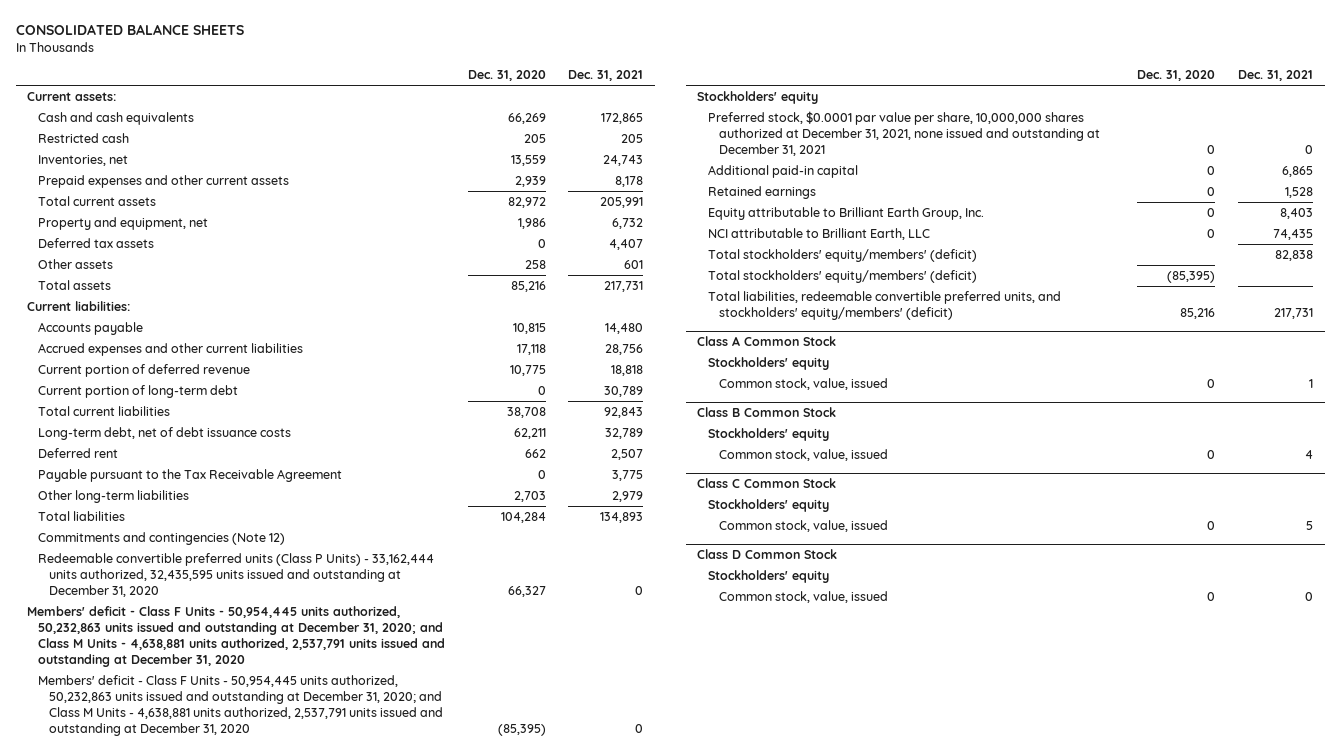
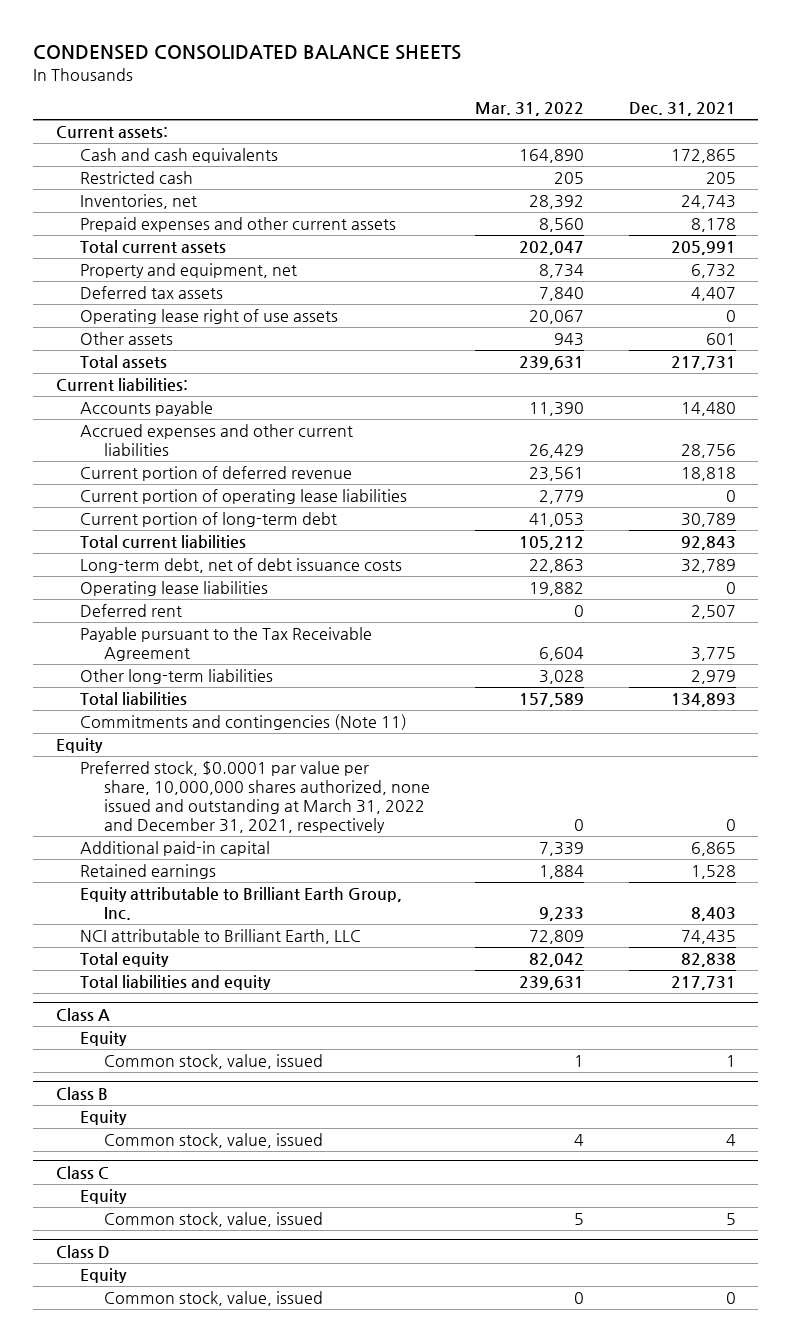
[15,23,244,35] CONSOLIDATED BALANCE SHEETS -> [33,45,462,61] CONDENSED CONSOLIDATED BALANCE SHEETS
[467,69,546,81] Dec. 31, 2020 -> none
none -> [474,102,584,117] Mar. 31, 2022
none -> [79,309,338,325] Operating lease right of use assets
none -> [79,489,407,505] Current portion of operating lease liabilities
none -> [79,581,268,597] Operating lease liabilities
[37,552,434,598] Redeemable convertible preferred units (Class P Units) - 33,162,444 units authorized, 32,435,595 units issued and outstanding at December 31, 2020 -> none
[27,605,445,668] Members' deficit - Class F Units - 50,954,445 units authorized, 50,232,863 units issued and outstanding at December 31, 2020; and Class M Units - 4,638,881 units authorized, 2,537,791 units issued and outstanding at December 31, 2020 -> none
[37,674,443,737] Members' deficit - Class F Units - 50,954,445 units authorized, 50,232,863 units issued and outstanding at December 31, 2020; and Class M Units - 4,638,881 units authorized, 2,537,791 units issued and outstanding at December 31, 2020 -> none
[37,531,285,545] Commitments and contingencies (Note 12) -> [79,714,407,731] Commitments and contingencies (Note 11)
[696,90,818,104] Stockholders' equity -> [55,738,103,754] Equity
[707,110,1100,157] Preferred stock, $0.0001 par value per share, 10,000,000 shares authorized at December 31, 2021, none issued and outstanding at December 31, 2021 -> [79,761,431,833] Preferred stock, $0.0001 par value per share, 10,000,000 shares authorized, none issued and outstanding at March 31, 2022 and December 31, 2021, respectively
[707,269,977,283] Total stockholders' equity/members' (deficit) -> none
[707,248,977,262] Total stockholders' equity/members' (deficit) -> [79,952,169,968] Total equity
[707,290,1061,321] Total liabilities, redeemable convertible preferred units, and stockholders' equity/members' (deficit) -> [79,975,271,991] Total liabilities and equity
[696,336,836,347] Class A Common Stock -> [55,1007,110,1021] Class A
[707,356,829,370] Stockholders' equity -> [79,1031,127,1047] Equity
[696,407,836,418] Class B Common Stock -> [55,1086,108,1100] Class B
[707,427,829,441] Stockholders' equity -> [79,1110,127,1126] Equity
[696,478,836,489] Class C Common Stock -> [55,1165,109,1179] Class C
[707,498,829,512] Stockholders' equity -> [79,1189,127,1205] Equity
[696,549,837,560] Class D Common Stock -> [55,1244,110,1258] Class D
[707,569,829,583] Stockholders' equity -> [79,1268,127,1284] Equity

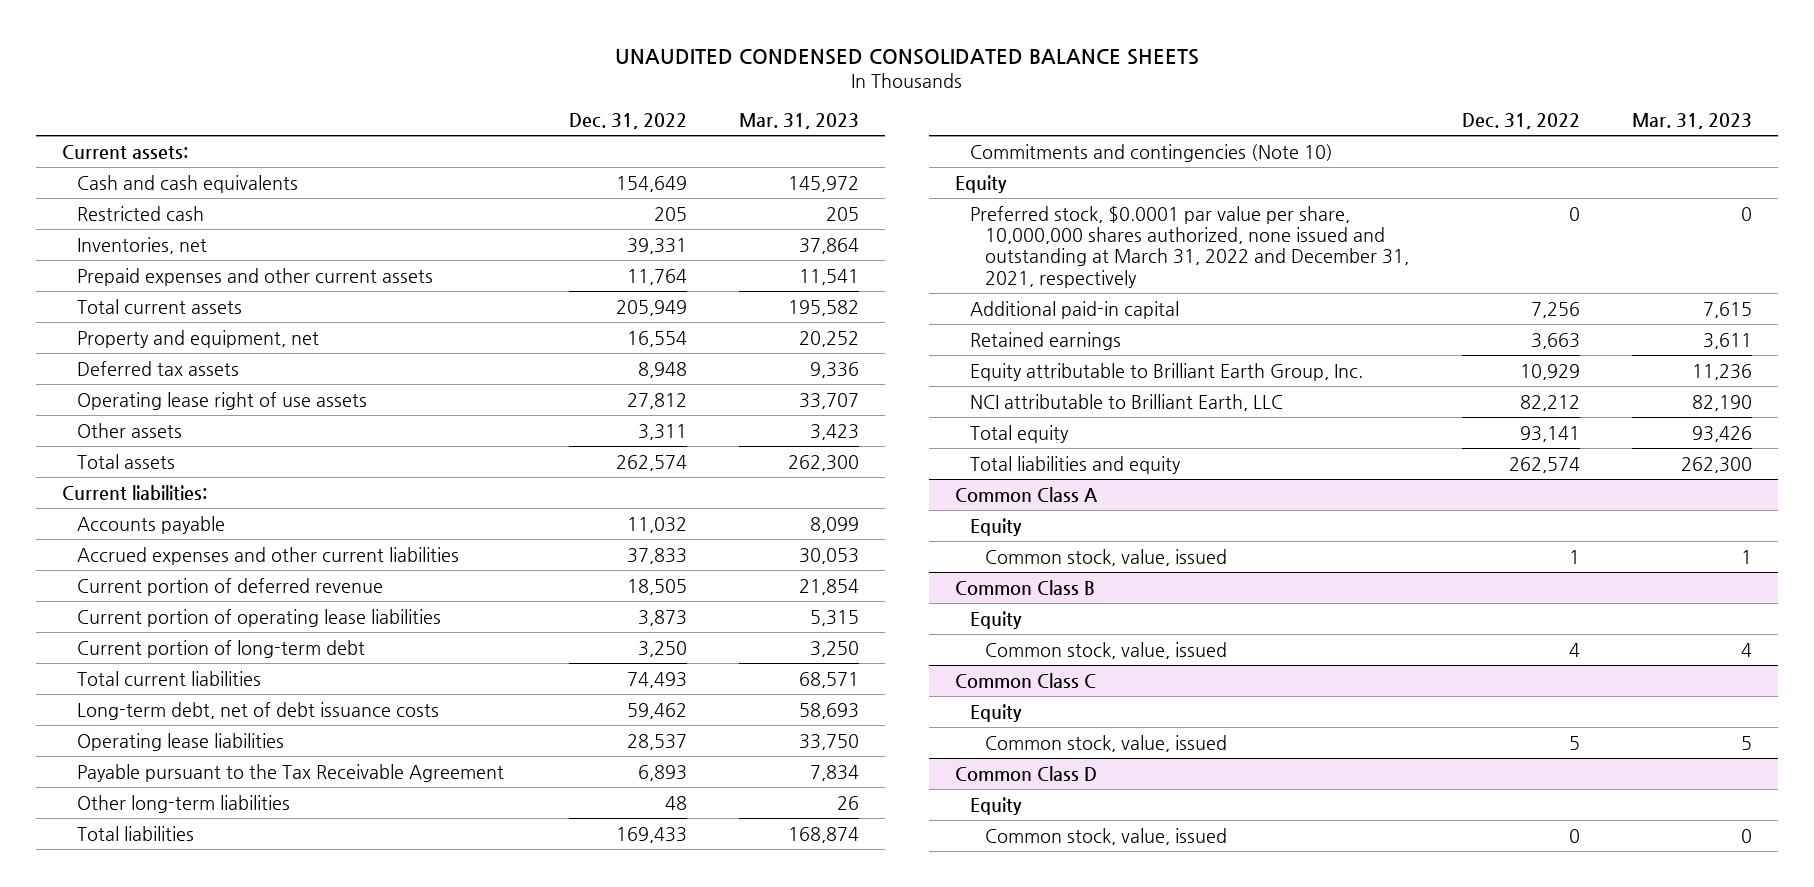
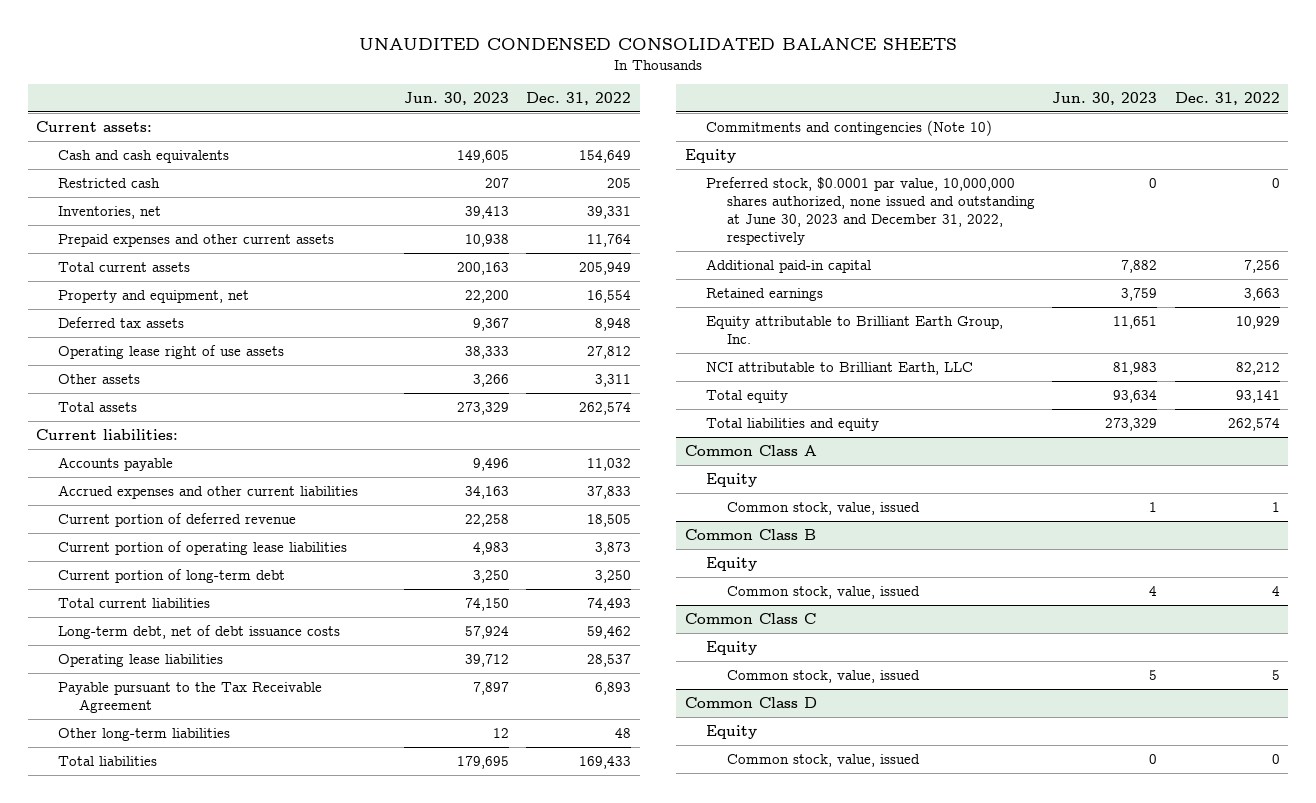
[739,112,860,129] Mar. 31, 2023 -> none
none -> [404,92,510,106] Jun. 30, 2023
[970,205,1410,288] Preferred stock, $0.0001 par value per share, 10,000,000 shares authorized, none issued and outstanding at March 31, 2022 and December 31, 2021, respectively -> [706,176,1036,245] Preferred stock, $0.0001 par value, 10,000,000 shares authorized, none issued and outstanding at June 30, 2023 and December 31, 2022, respectively

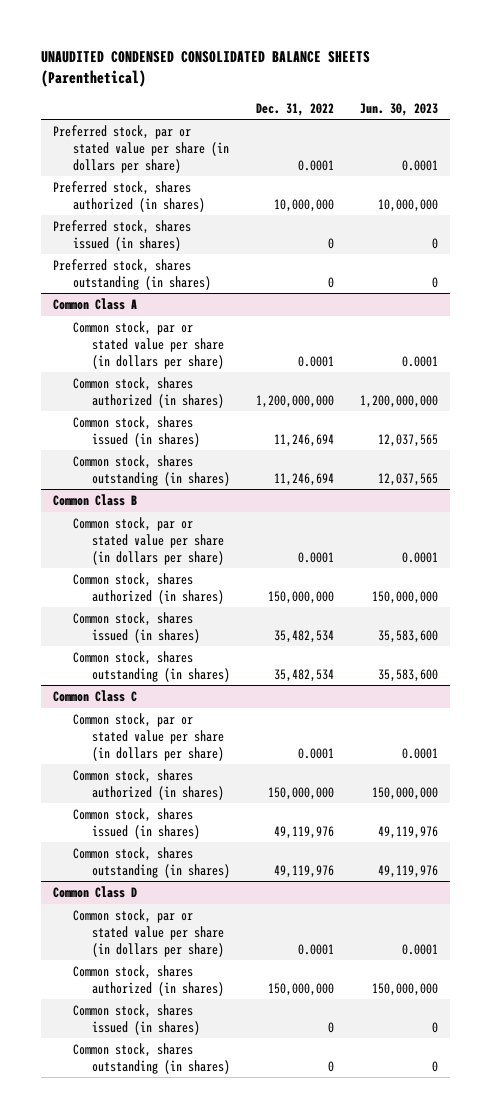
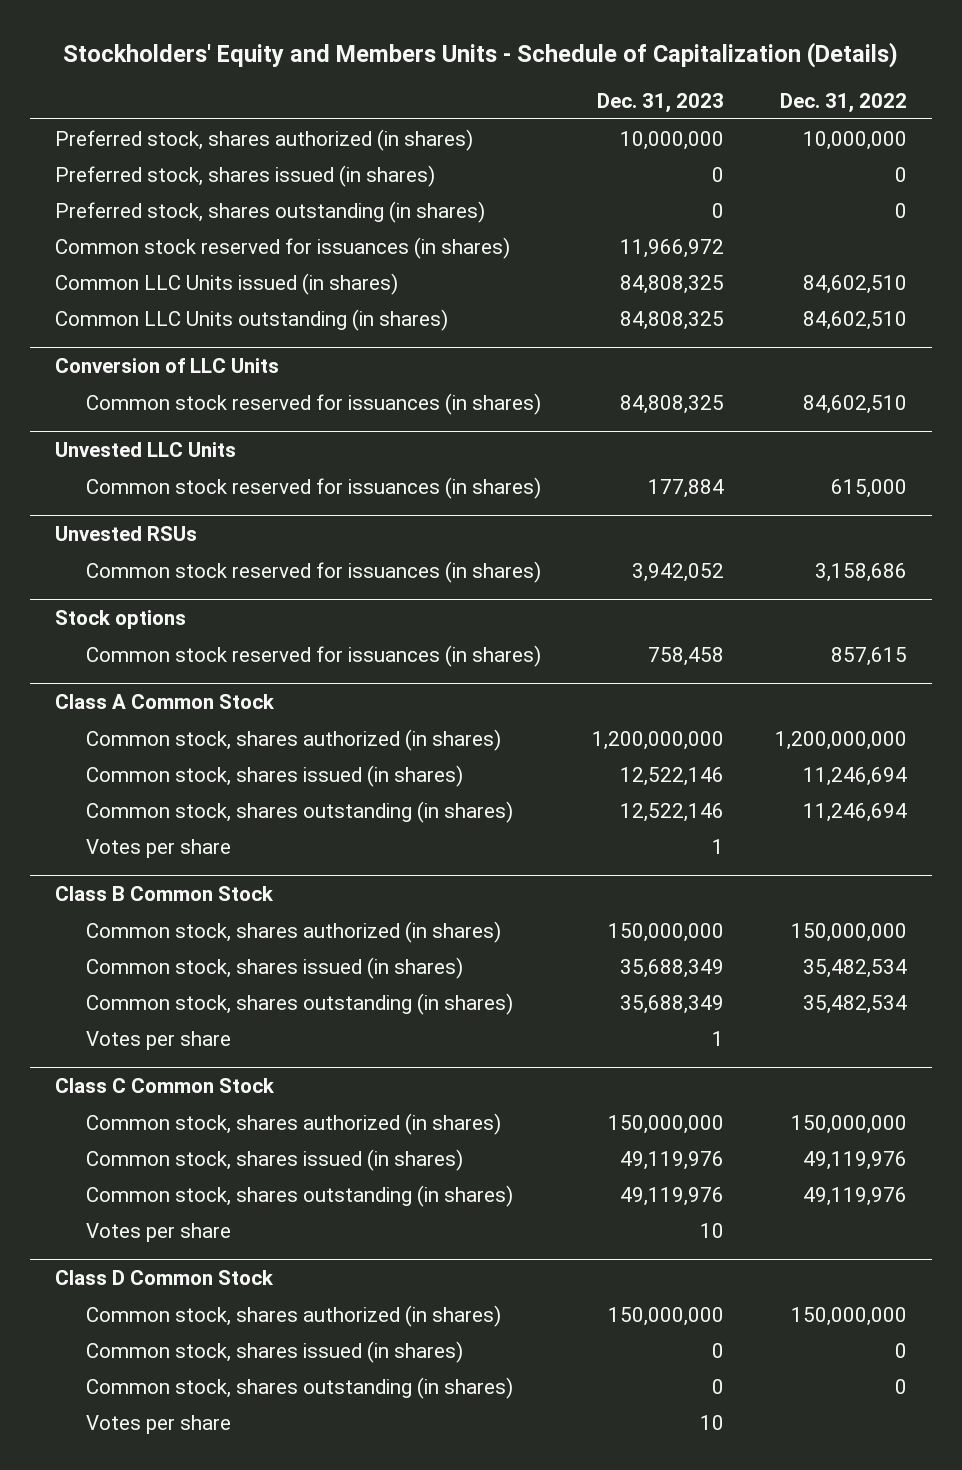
[40,50,370,87] UNAUDITED CONDENSED CONSOLIDATED BALANCE SHEETS (Parenthetical) -> [62,41,898,68] Stockholders' Equity and Members Units - Schedule of Capitalization (Details)
[359,102,438,116] Jun. 30, 2023 -> none
none -> [596,93,724,114] Dec. 31, 2023
[53,125,229,173] Preferred stock, par or stated value per share (in dollars per share) -> none
[72,321,224,369] Common stock, par or stated value per share (in dollars per share) -> none
none -> [55,236,511,259] Common stock reserved for issuances (in shares)
none -> [55,272,399,295] Common LLC Units issued (in shares)
none -> [55,308,449,331] Common LLC Units outstanding (in shares)
none -> [55,358,280,374] Conversion of LLC Units
none -> [86,392,542,415] Common stock reserved for issuances (in shares)
none -> [55,442,237,458] Unvested LLC Units
none -> [86,476,542,499] Common stock reserved for issuances (in shares)
none -> [55,526,198,542] Unvested RSUs
none -> [86,560,542,583] Common stock reserved for issuances (in shares)
none -> [55,610,187,630] Stock options
none -> [86,644,542,667] Common stock reserved for issuances (in shares)
[53,298,138,311] Common Class A -> [55,694,276,710] Class A Common Stock
[72,517,224,565] Common stock, par or stated value per share (in dollars per share) -> none
none -> [86,838,232,858] Votes per share
[53,494,138,507] Common Class B -> [55,886,275,902] Class B Common Stock
[72,713,224,761] Common stock, par or stated value per share (in dollars per share) -> none
none -> [86,1030,232,1050] Votes per share
[53,690,138,703] Common Class C -> [55,1078,276,1094] Class C Common Stock
[72,909,224,957] Common stock, par or stated value per share (in dollars per share) -> none
none -> [86,1222,232,1242] Votes per share
[53,886,138,899] Common Class D -> [55,1270,275,1286] Class D Common Stock
none -> [86,1414,232,1434] Votes per share

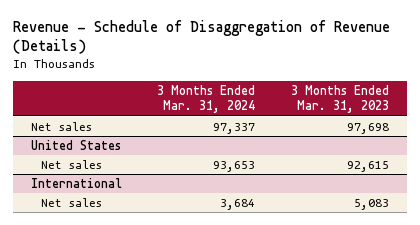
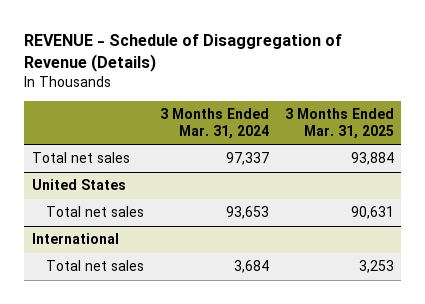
[12,20,390,55] Revenue - Schedule of Disaggregation of Revenue (Details) -> [24,33,343,72] REVENUE - Schedule of Disaggregation of Revenue (Details)
[290,84,389,114] 3 Months Ended Mar. 31, 2023 -> none
none -> [284,108,394,139] 3 Months Ended Mar. 31, 2025
[30,121,92,131] Net sales -> [31,152,130,164] Total net sales
[40,159,102,169] Net sales -> [45,206,144,218] Total net sales
[40,197,102,207] Net sales -> [45,260,144,272] Total net sales

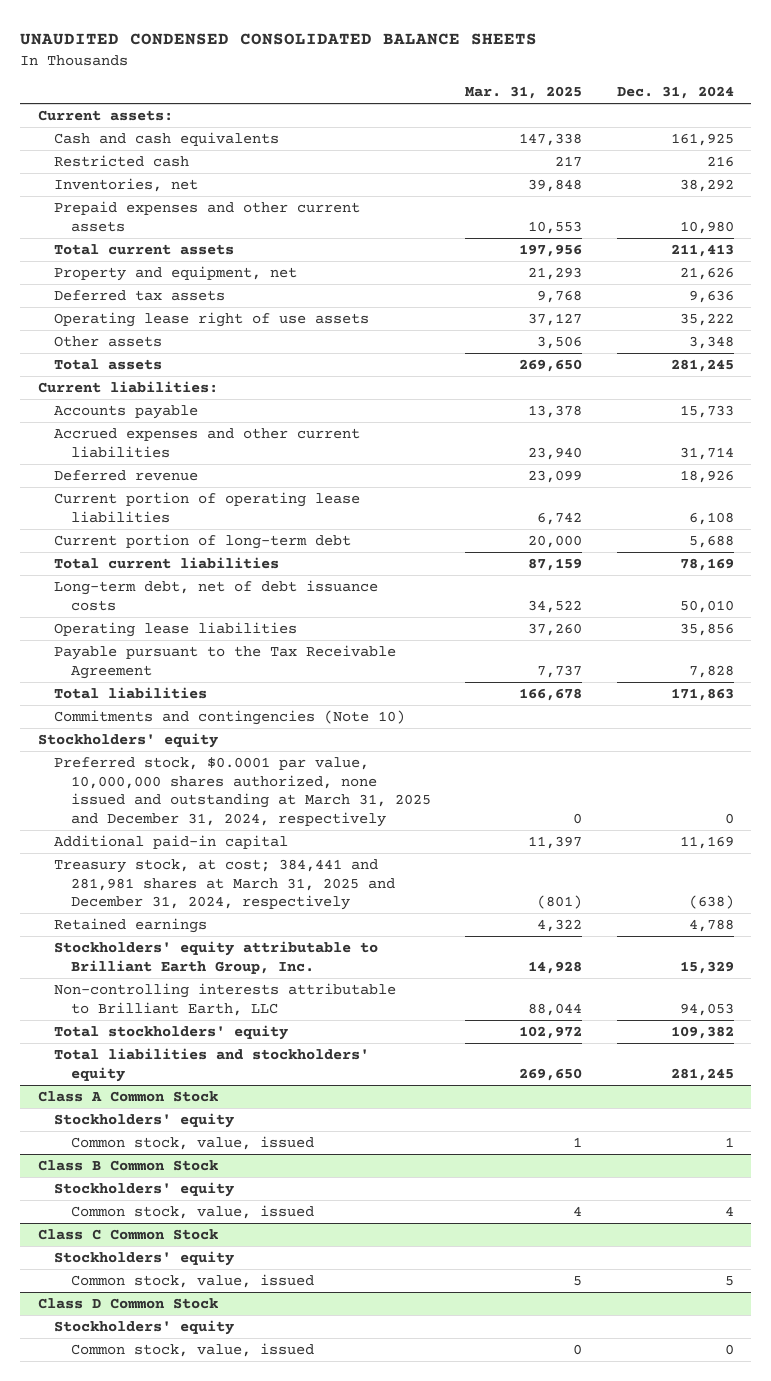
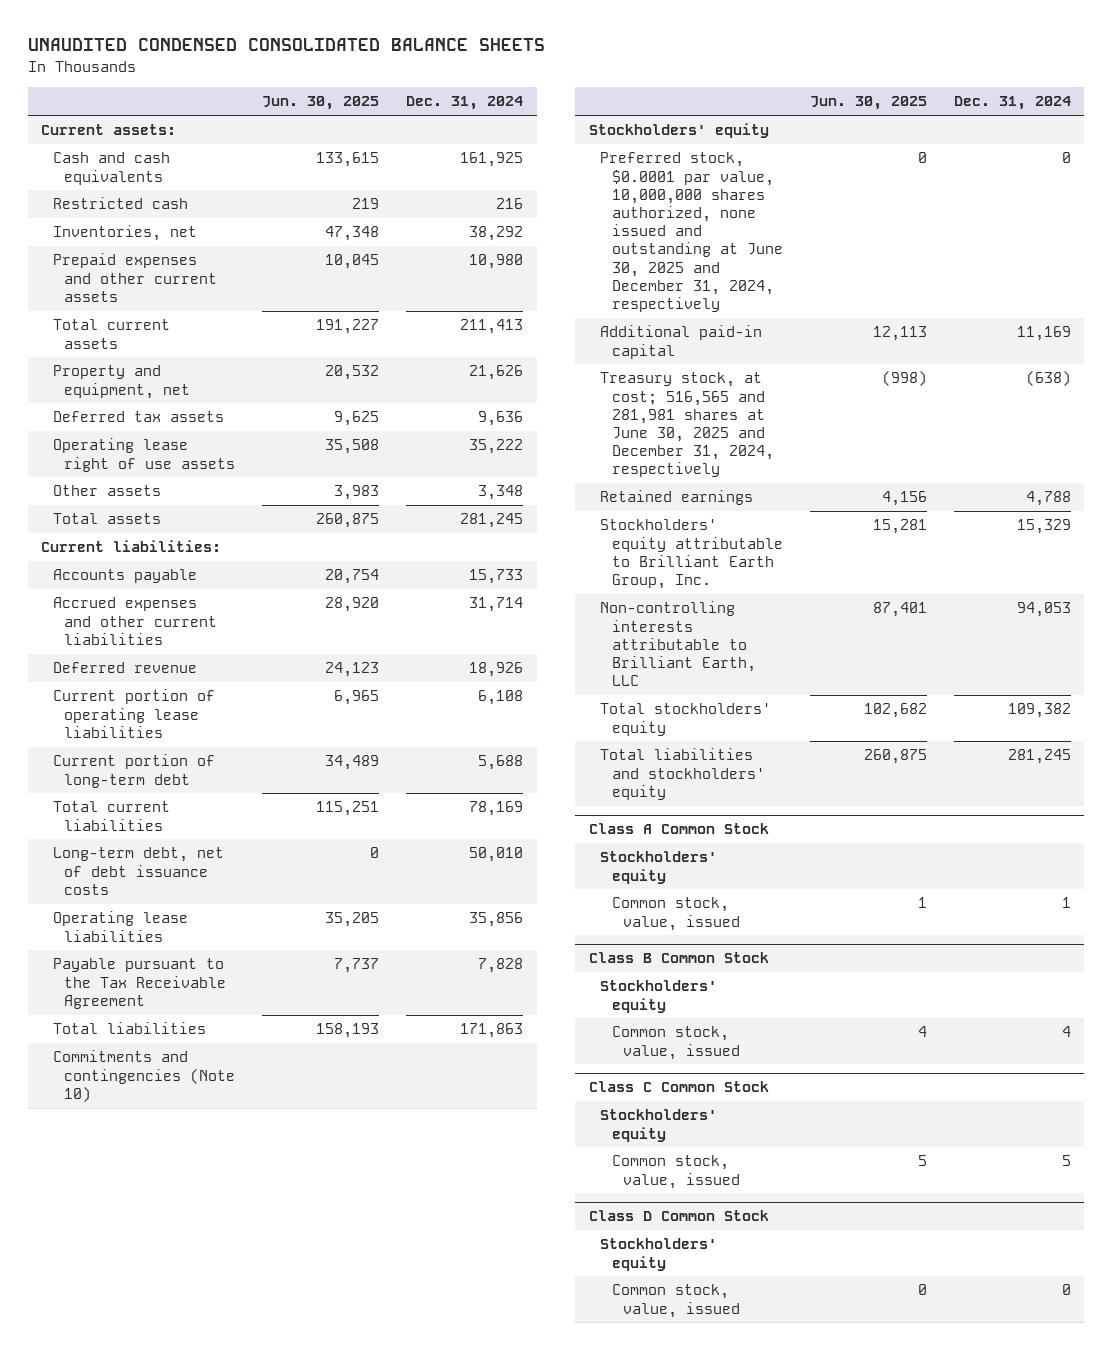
[465,86,583,100] Mar. 31, 2025 -> none
none -> [262,96,380,111] Jun. 30, 2025
[54,756,432,827] Preferred stock, $0.0001 par value, 10,000,000 shares authorized, none issued and outstanding at March 31, 2025 and December 31, 2024, respectively -> [600,152,783,312] Preferred stock, $0.0001 par value, 10,000,000 shares authorized, none issued and outstanding at June 30, 2025 and December 31, 2024, respectively
[54,858,396,911] Treasury stock, at cost; 384,441 and 281,981 shares at March 31, 2025 and December 31, 2024, respectively -> [600,372,774,478] Treasury stock, at cost; 516,565 and 281,981 shares at June 30, 2025 and December 31, 2024, respectively

